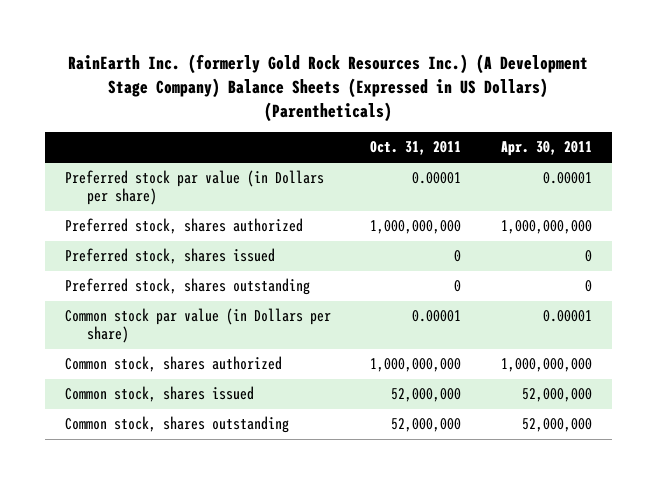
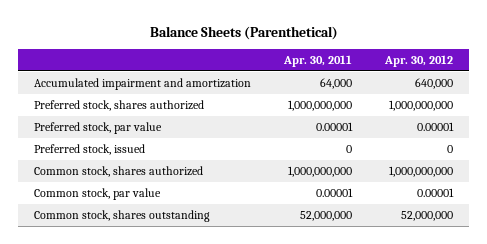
[68,53,589,122] RainEarth Inc. (formerly Gold Rock Resources Inc.) (A Development Stage Company) Balance Sheets (Expressed in US Dollars) (Parentheticals) -> [149,25,338,40] Balance Sheets (Parenthetical)
[370,141,462,156] Oct. 31, 2011 -> none
none -> [383,54,453,67] Apr. 30, 2012
[64,170,324,206] Preferred stock par value (in Dollars per share) -> none
none -> [34,78,252,91] Accumulated impairment and amortization
[64,278,310,296] Preferred stock, shares outstanding -> none
[64,308,331,344] Common stock par value (in Dollars per share) -> none
none -> [34,122,163,135] Preferred stock, par value
[64,248,275,265] Preferred stock, shares issued -> [34,144,146,156] Preferred stock, issued
[64,386,254,403] Common stock, shares issued -> none
none -> [34,188,162,201] Common stock, par value

